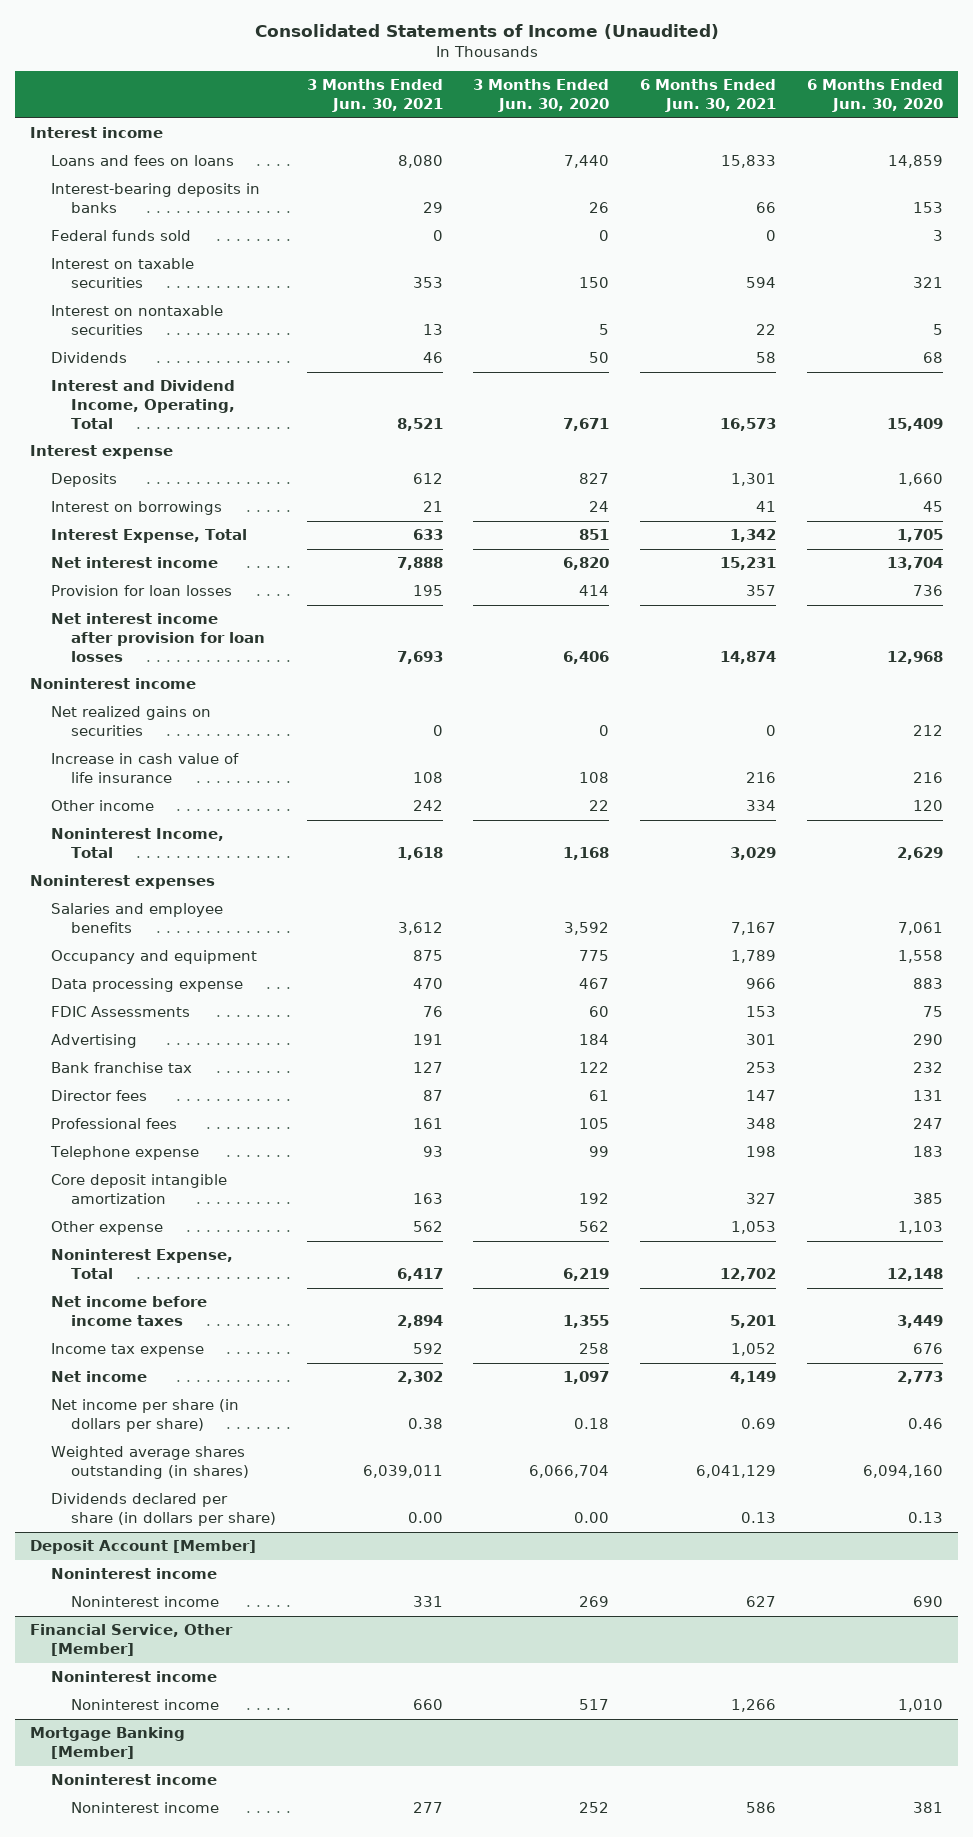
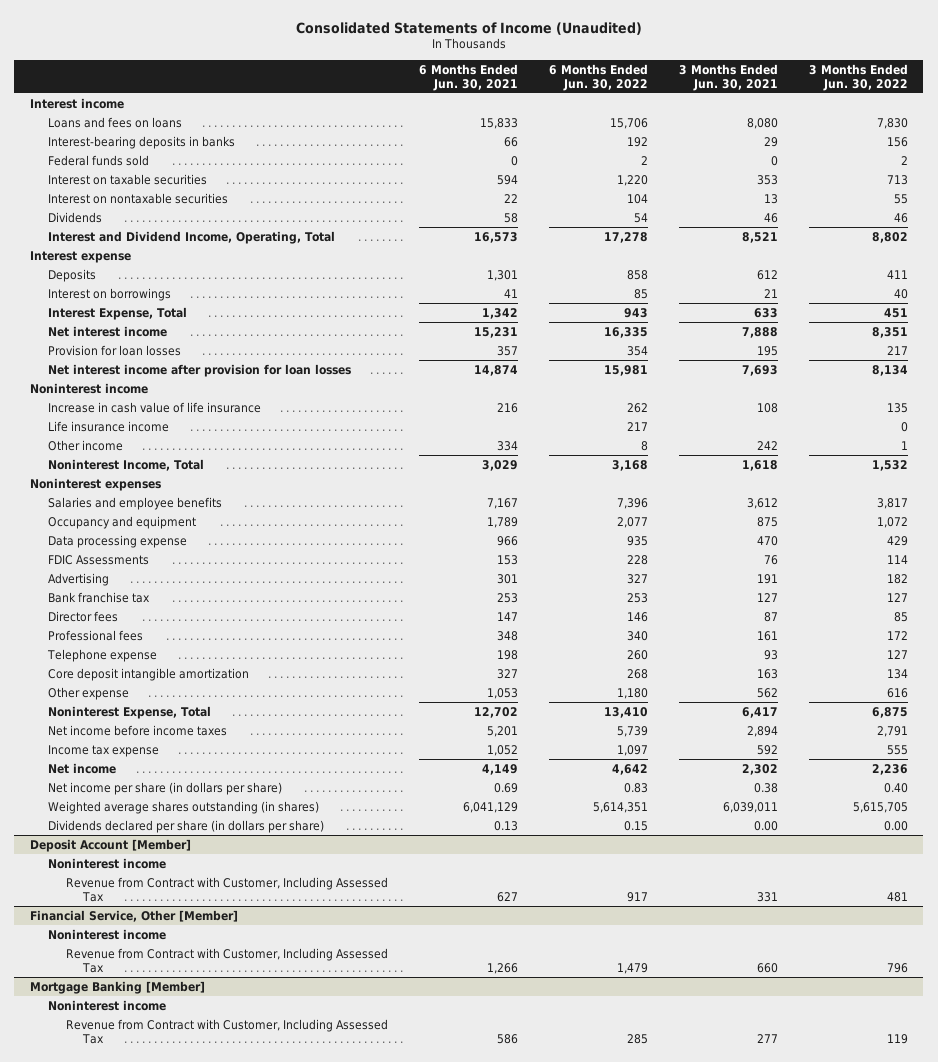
[473,79,610,113] 3 Months Ended Jun. 30, 2020 -> none
[806,79,943,113] 6 Months Ended Jun. 30, 2020 -> none
none -> [548,63,648,91] 6 Months Ended Jun. 30, 2022
none -> [808,63,908,91] 3 Months Ended Jun. 30, 2022
[50,706,211,736] Net realized gains on securities -> none
none -> [47,420,169,432] Life insurance income
[71,1596,220,1608] Noninterest income -> [65,876,388,902] Revenue from Contract with Customer, Including Assessed Tax
[71,1699,220,1711] Noninterest income -> [65,947,388,973] Revenue from Contract with Customer, Including Assessed Tax
[71,1802,220,1814] Noninterest income -> [65,1018,388,1044] Revenue from Contract with Customer, Including Assessed Tax

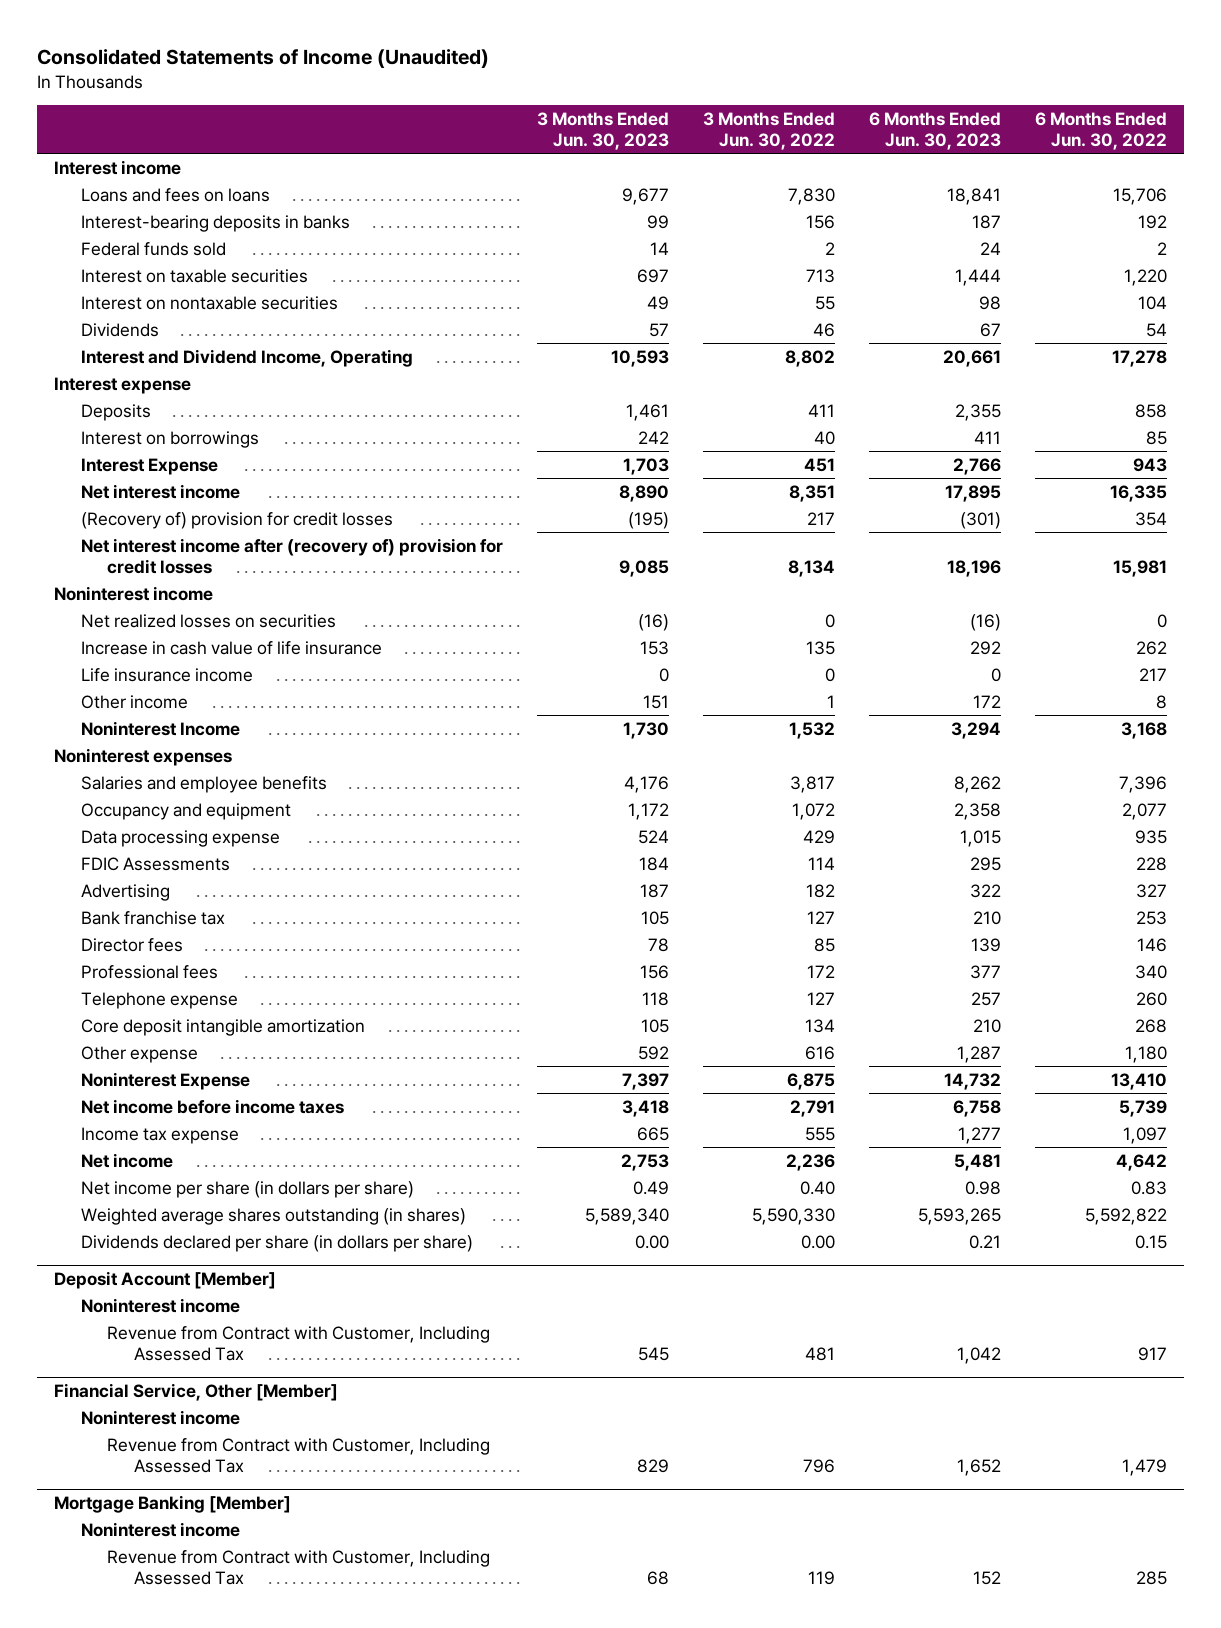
[418,63,518,91] 6 Months Ended Jun. 30, 2021 -> none
[678,63,778,91] 3 Months Ended Jun. 30, 2021 -> none
none -> [536,111,669,151] 3 Months Ended Jun. 30, 2023
none -> [869,111,1002,151] 6 Months Ended Jun. 30, 2023
[47,230,335,244] Interest and Dividend Income, Operating, Total -> [80,348,413,367] Interest and Dividend Income, Operating
[47,306,187,320] Interest Expense, Total -> [80,457,218,475] Interest Expense
[47,344,181,356] Provision for loan losses -> [80,511,393,529] (Recovery of) provision for credit losses
[47,363,351,377] Net interest income after provision for loan losses -> [80,537,503,574] Net interest income after (recovery of) provision for credit losses
none -> [80,613,336,628] Net realized losses on securities
[47,458,204,471] Noninterest Income, Total -> [80,720,240,736] Noninterest Income
[47,705,211,719] Noninterest Expense, Total -> [80,1071,250,1090] Noninterest Expense
[592,801,648,813] 5,614,351 -> [1085,1207,1168,1225] 5,592,822
[852,801,908,813] 5,615,705 -> [751,1207,835,1225] 5,590,330

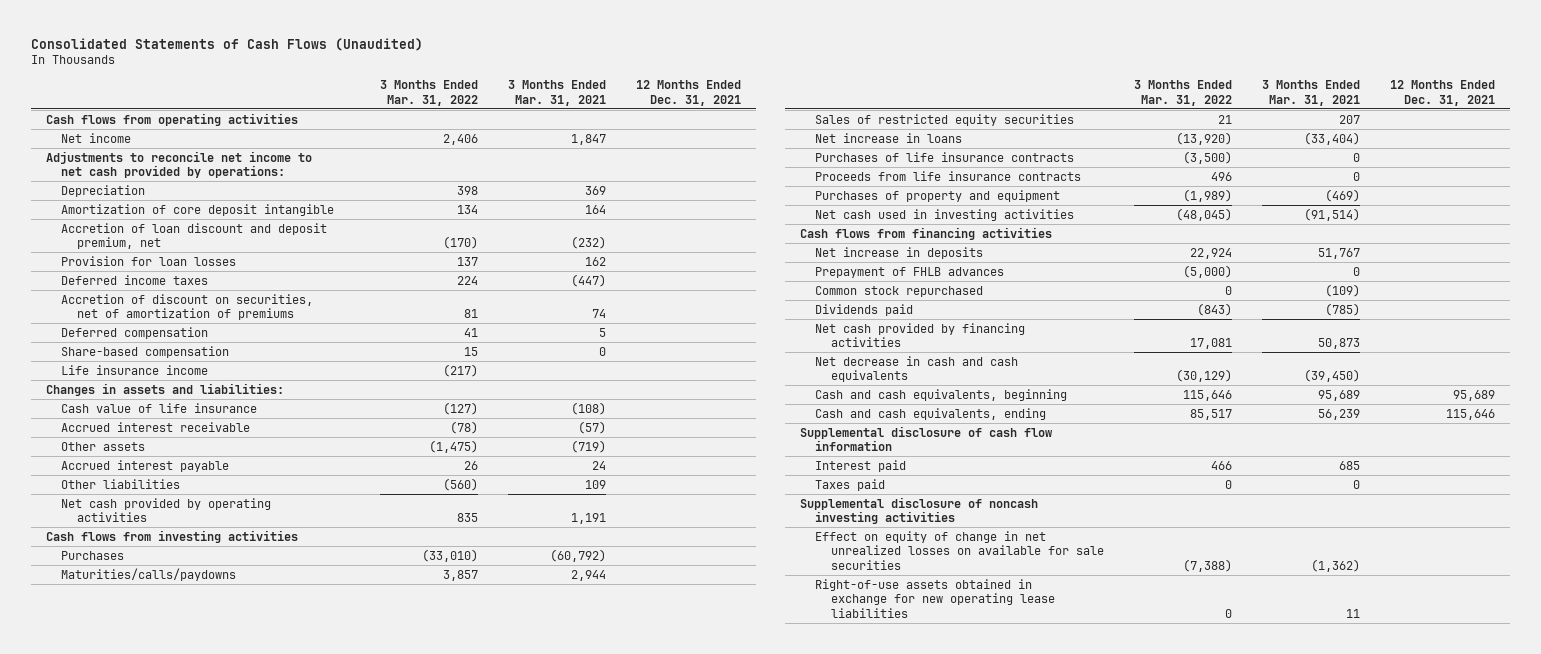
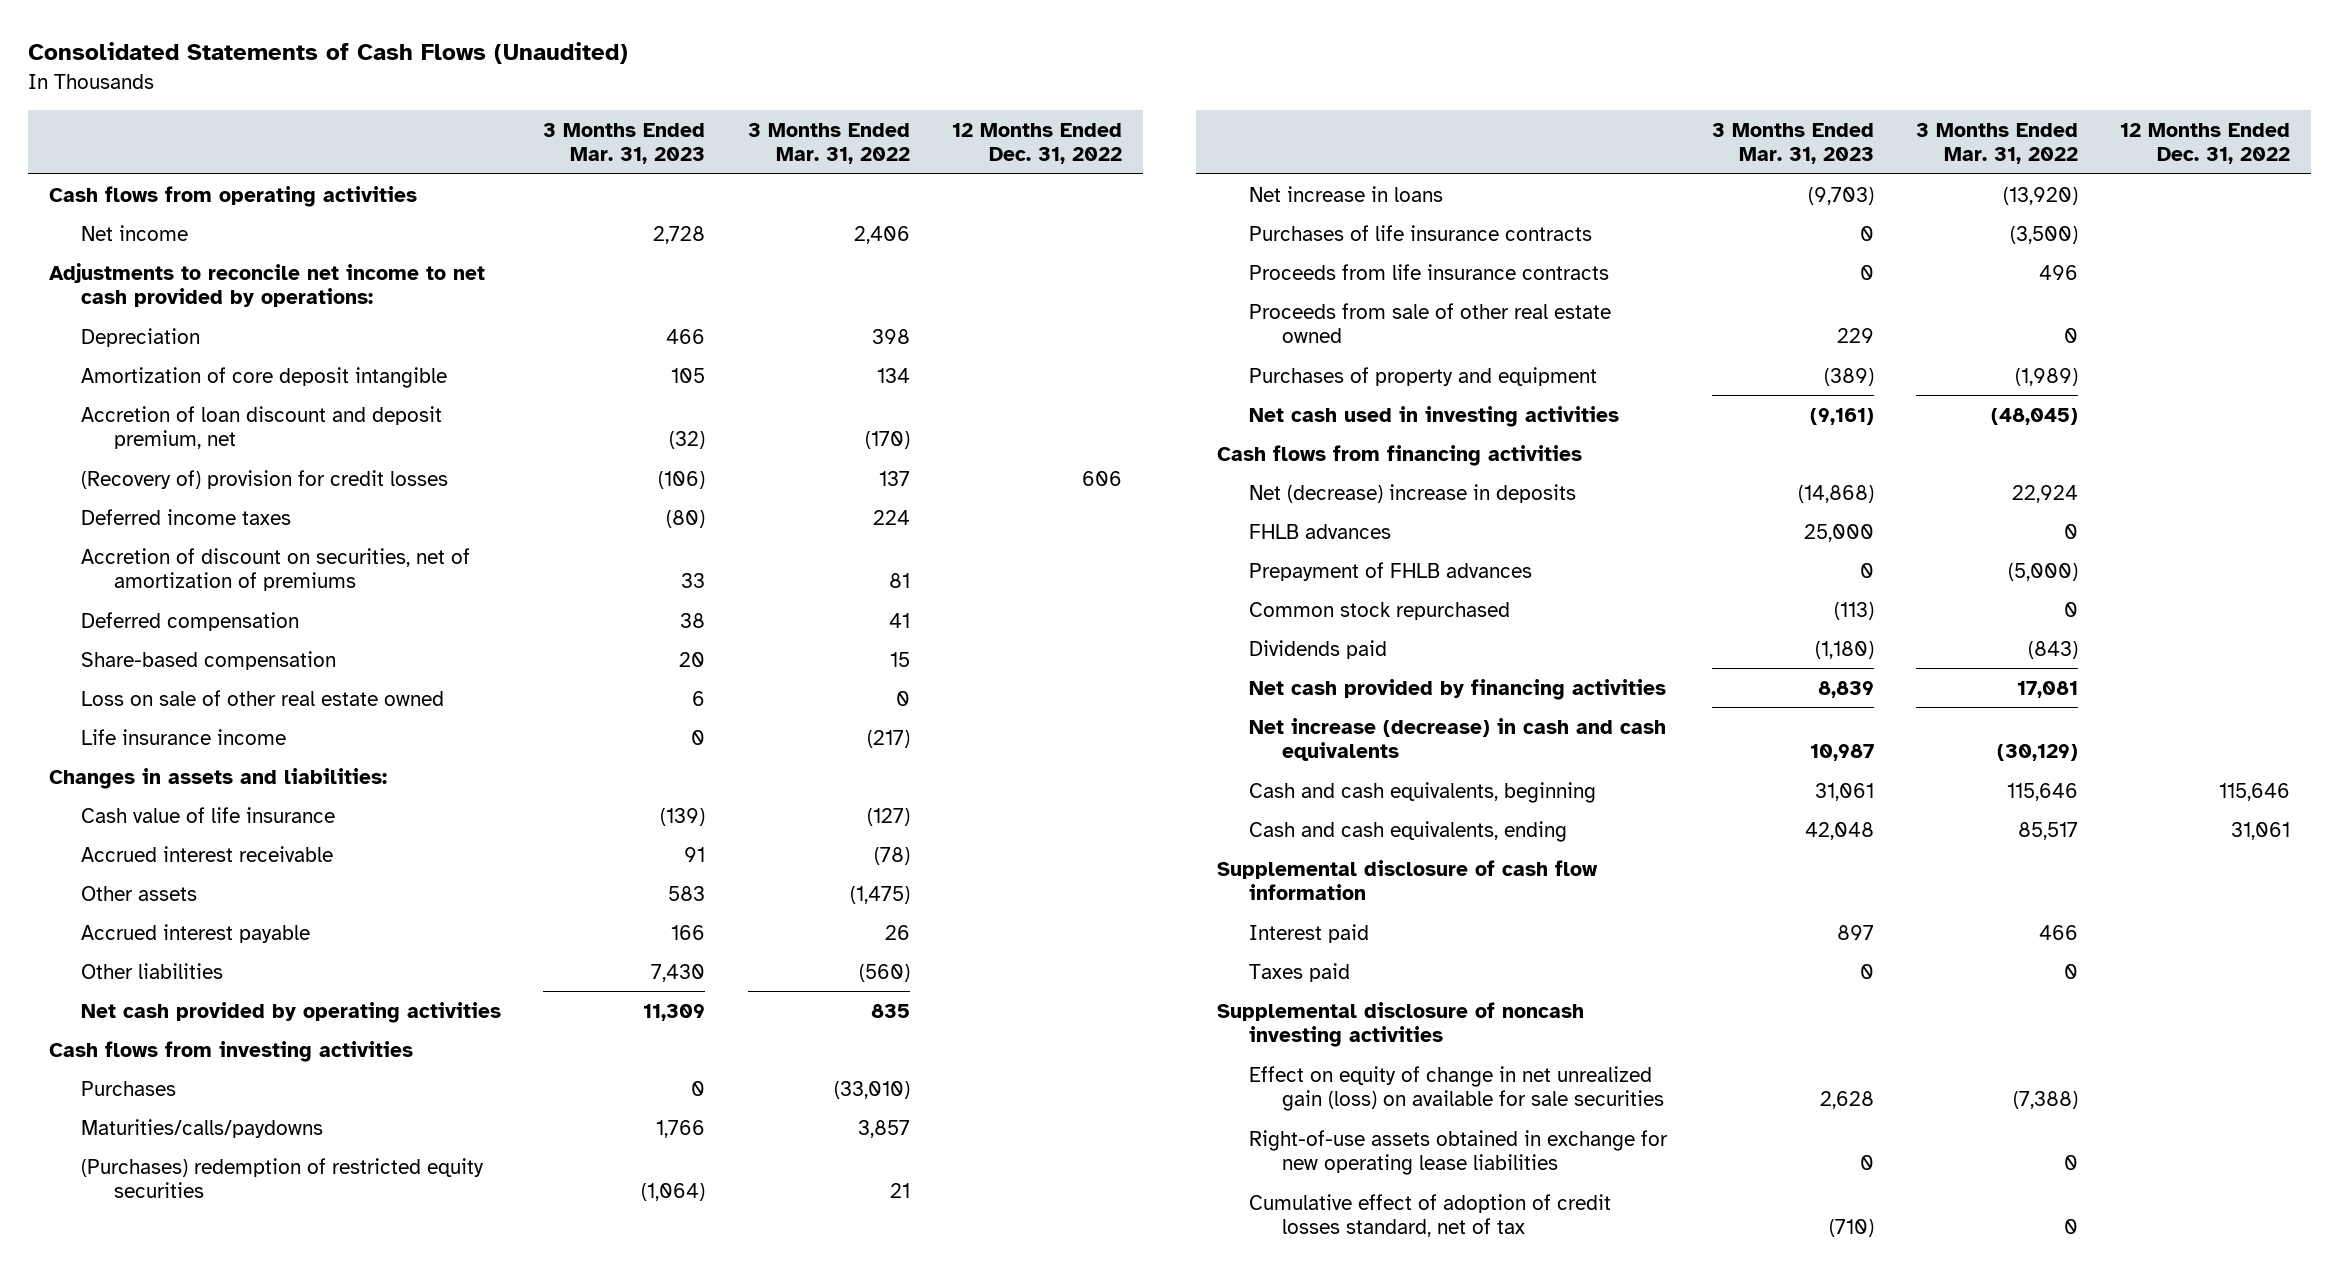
[508,80,607,106] 3 Months Ended Mar. 31, 2021 -> none
[636,80,742,106] 12 Months Ended Dec. 31, 2021 -> none
none -> [543,122,706,165] 3 Months Ended Mar. 31, 2023
none -> [952,122,1123,165] 12 Months Ended Dec. 31, 2022
[61,255,237,266] Provision for loan losses -> [81,469,449,489] (Recovery of) provision for credit losses
none -> [81,689,445,706] Loss on sale of other real estate owned
[815,113,1075,126] Sales of restricted equity securities -> [81,1157,485,1199] (Purchases) redemption of restricted equity securities
none -> [1249,302,1612,344] Proceeds from sale of other real estate owned
[815,246,984,259] Net increase in deposits -> [1249,483,1577,503] Net (decrease) increase in deposits
none -> [1249,523,1392,539] FHLB advances
[815,355,1019,383] Net decrease in cash and cash equivalents -> [1249,717,1667,762] Net increase (decrease) in cash and cash equivalents
[815,530,1104,570] Effect on equity of change in net unrealized losses on available for sale securities -> [1249,1065,1664,1112] Effect on equity of change in net unrealized gain (loss) on available for sale securities
none -> [1249,1193,1612,1238] Cumulative effect of adoption of credit losses standard, net of tax

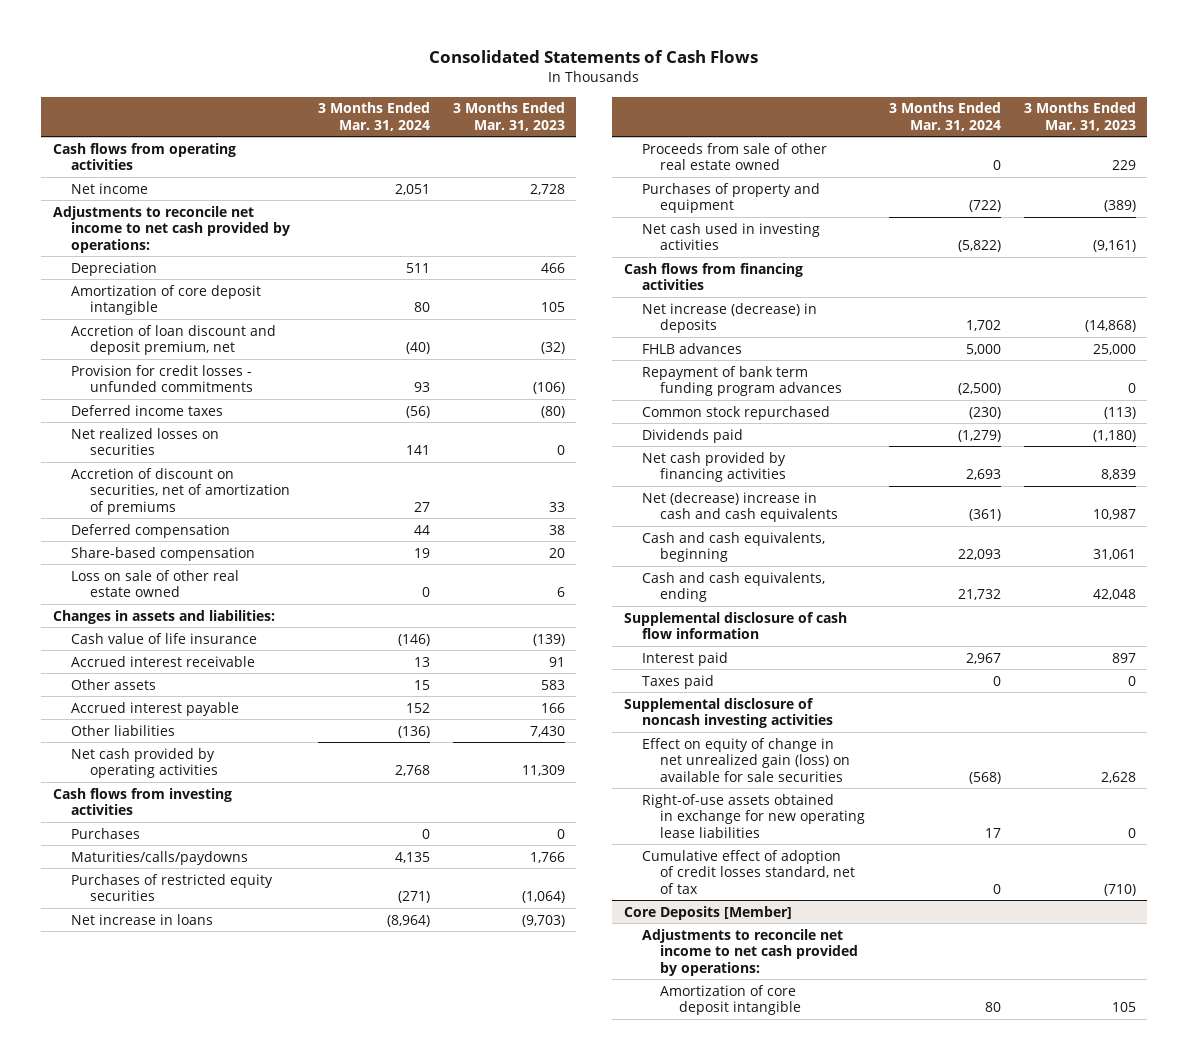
[27,42,628,65] Consolidated Statements of Cash Flows (Unaudited) -> [429,50,759,64] Consolidated Statements of Cash Flows
[747,122,910,165] 3 Months Ended Mar. 31, 2022 -> none
[952,122,1123,165] 12 Months Ended Dec. 31, 2022 -> none
none -> [317,102,430,131] 3 Months Ended Mar. 31, 2024
[81,469,449,489] (Recovery of) provision for credit losses -> [71,364,253,393] Provision for credit losses - unfunded commitments
none -> [71,427,220,456] Net realized losses on securities
[81,728,287,745] Life insurance income -> none
[81,1157,485,1199] (Purchases) redemption of restricted equity securities -> [71,873,274,902] Purchases of restricted equity securities
[1249,224,1593,241] Purchases of life insurance contracts -> none
[1249,263,1610,280] Proceeds from life insurance contracts -> none
[1249,483,1577,503] Net (decrease) increase in deposits -> [641,302,817,334] Net increase (decrease) in deposits
[1249,561,1533,581] Prepayment of FHLB advances -> none
none -> [641,365,843,397] Repayment of bank term funding program advances
[1249,717,1667,762] Net increase (decrease) in cash and cash equivalents -> [641,491,839,523] Net (decrease) increase in cash and cash equivalents
none -> [623,905,792,920] Core Deposits [Member]
none -> [641,928,859,976] Adjustments to reconcile net income to net cash provided by operations:
none -> [660,984,801,1016] Amortization of core deposit intangible

